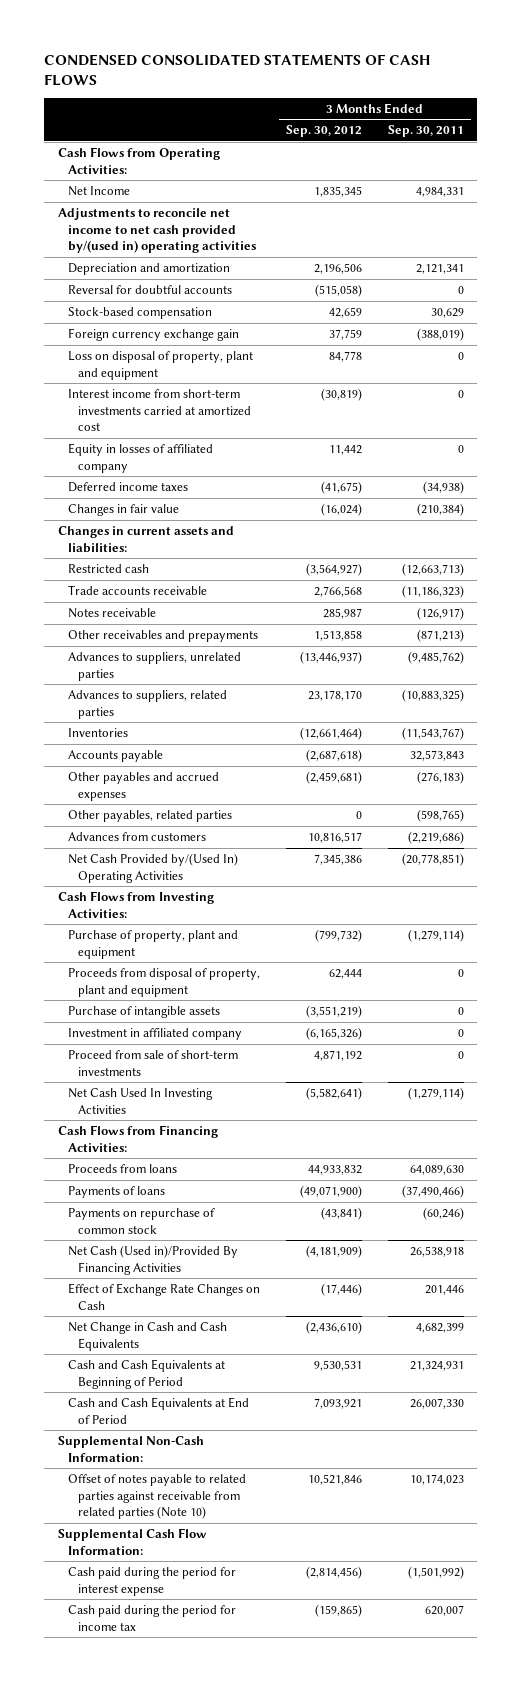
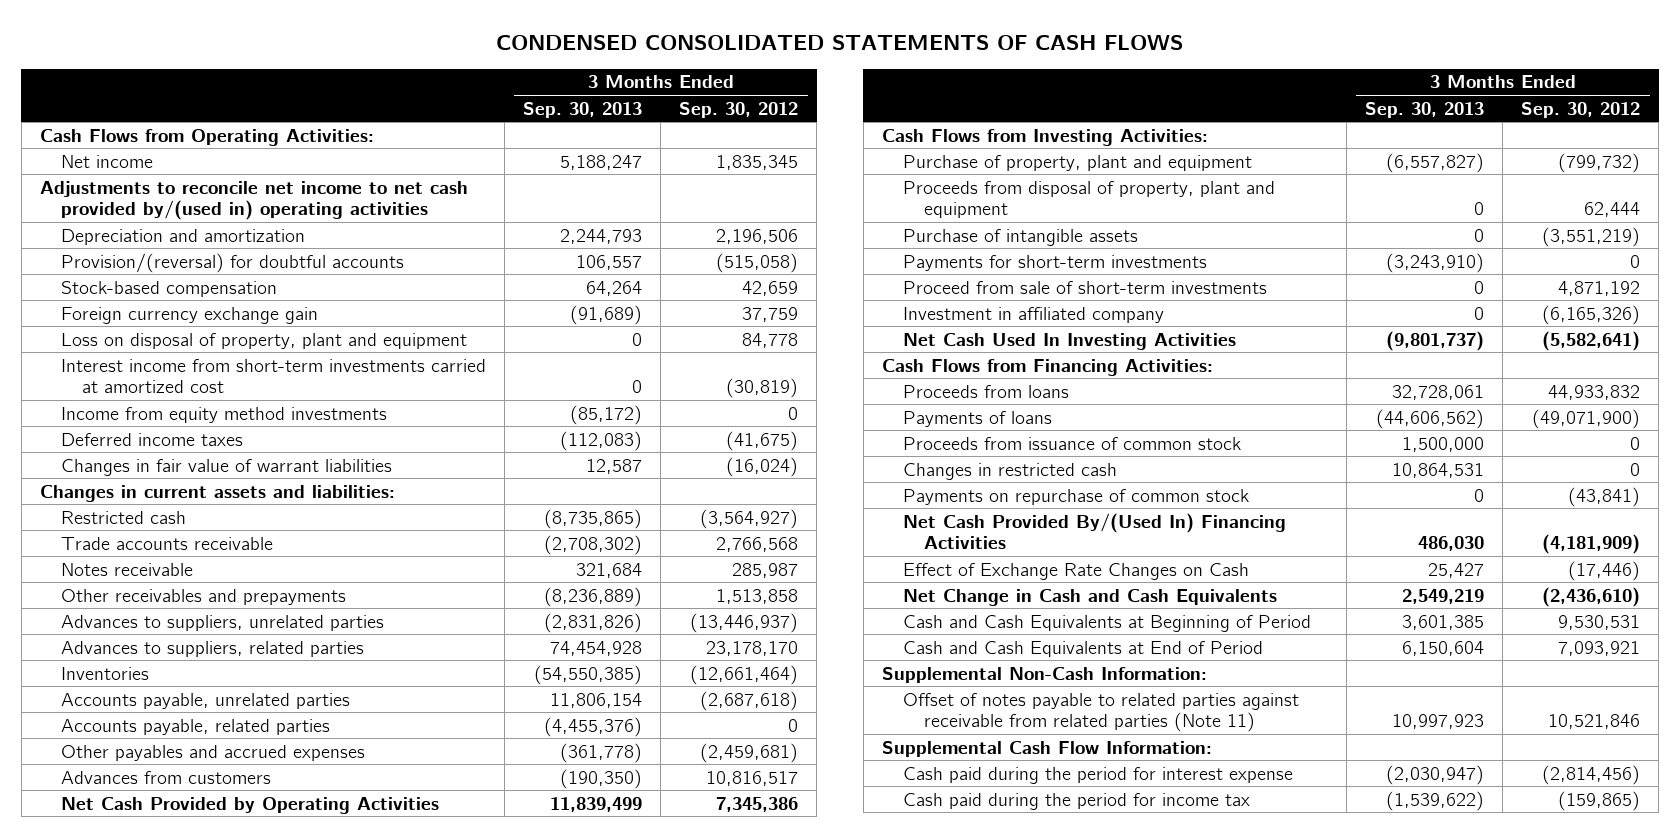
[388,125,465,138] Sep. 30, 2011 -> none
none -> [523,101,643,118] Sep. 30, 2013
[67,186,130,197] Net Income -> [61,154,154,168] Net income
[67,285,232,295] Reversal for doubtful accounts -> [61,252,405,273] Provision/(reversal) for doubtful accounts
[67,443,213,473] Equity in losses of affiliated company -> none
none -> [61,406,388,423] Income from equity method investments
[67,504,179,517] Changes in fair value -> [61,458,393,476] Changes in fair value of warrant liabilities
[67,750,163,763] Accounts payable -> [61,692,351,709] Accounts payable, unrelated parties
none -> [61,718,331,735] Accounts payable, related parties
[67,810,232,823] Other payables, related parties -> none
[67,853,238,883] Net Cash Provided by/(Used In) Operating Activities -> [61,796,440,814] Net Cash Provided by Operating Activities
none -> [903,254,1208,271] Payments for short-term investments
[67,1028,242,1041] Investment in affiliated company -> [903,306,1165,323] Investment in affiliated company
none -> [903,436,1242,450] Proceeds from issuance of common stock
none -> [903,462,1118,480] Changes in restricted cash
[67,1245,238,1275] Net Cash (Used in)/Provided By Financing Activities -> [903,512,1287,550] Net Cash Provided By/(Used In) Financing Activities
[67,1474,246,1520] Offset of notes payable to related parties against receivable from related parties (Note 10) -> [903,692,1300,733] Offset of notes payable to related parties against receivable from related parties (Note 11)

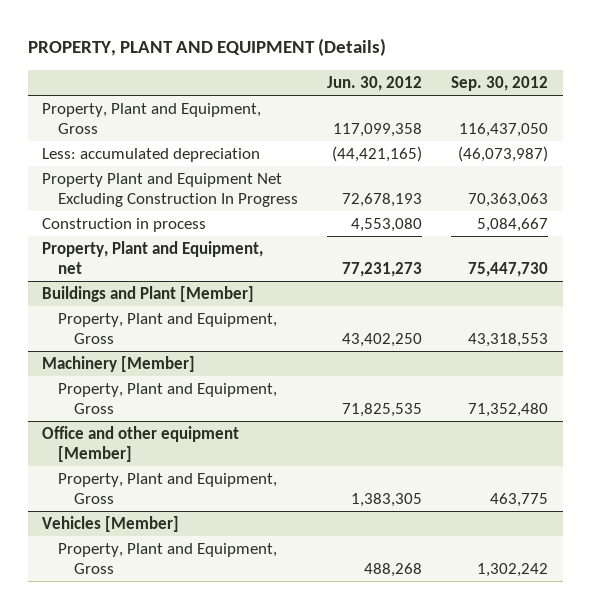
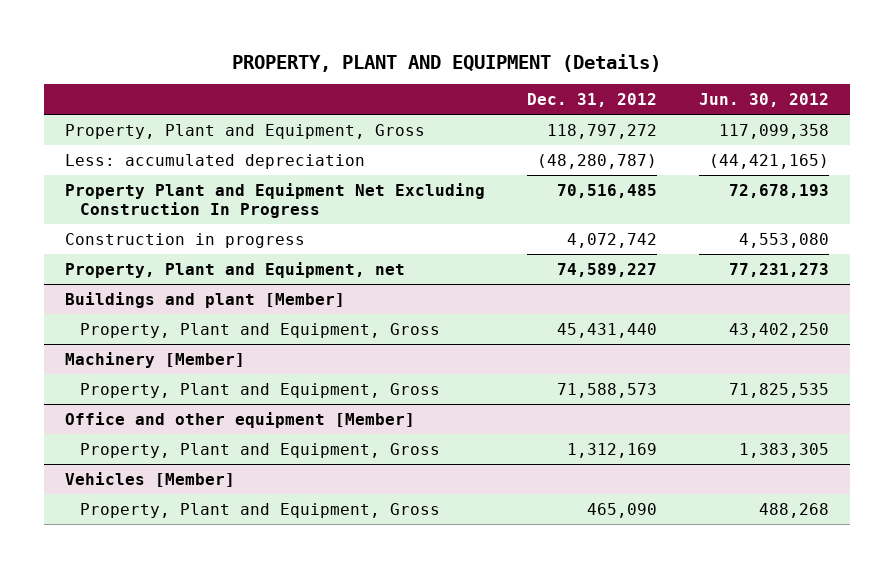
[451,76,549,92] Sep. 30, 2012 -> none
none -> [526,93,657,108] Dec. 31, 2012
[42,217,207,232] Construction in process -> [64,232,305,248] Construction in progress
[42,285,255,302] Buildings and Plant [Member] -> [64,291,345,308] Buildings and plant [Member]

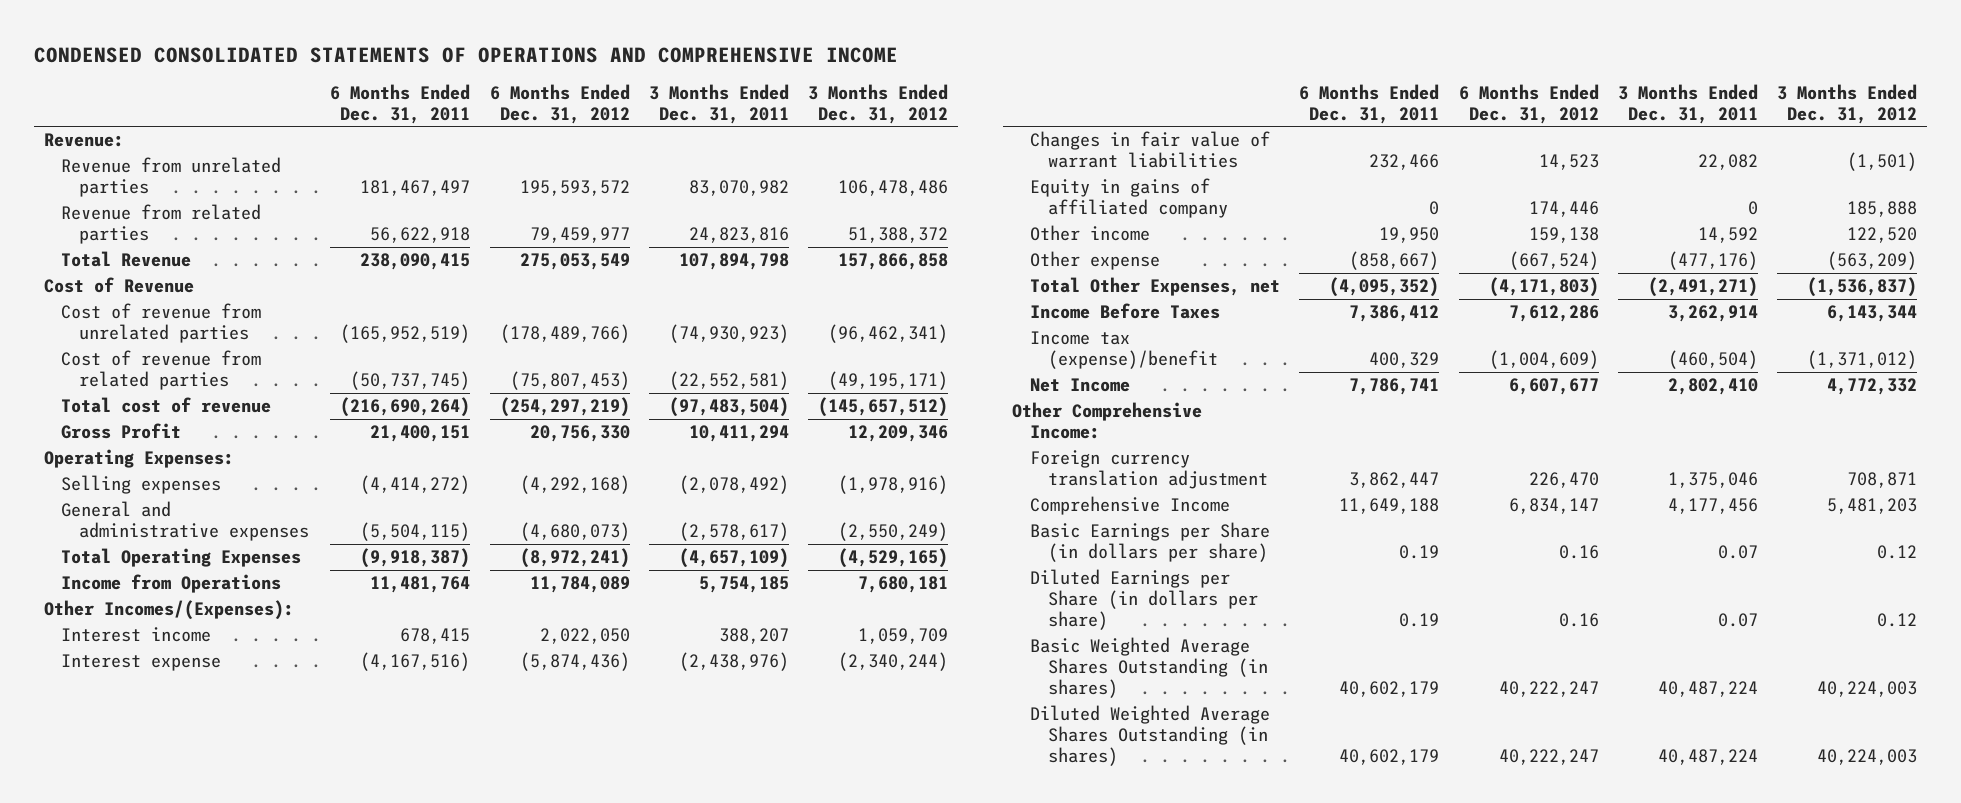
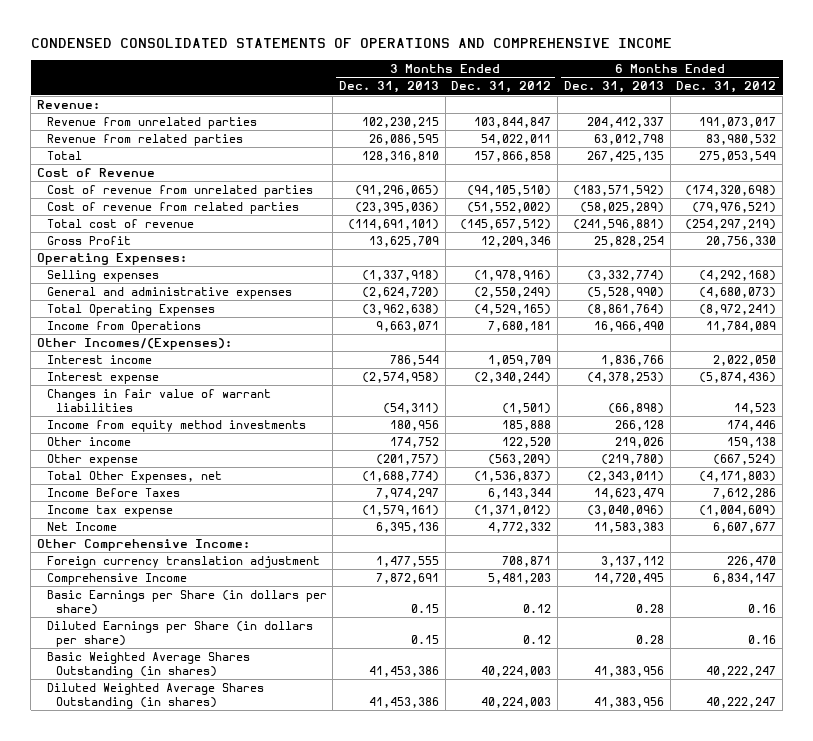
[330,83,471,124] 6 Months Ended Dec. 31, 2011 -> none
[648,83,789,124] 3 Months Ended Dec. 31, 2011 -> none
none -> [339,81,440,94] Dec. 31, 2013
none -> [563,81,664,94] Dec. 31, 2013
[519,180,630,197] 195,593,572 -> [699,117,777,129] 191,073,017
[838,180,949,197] 106,478,486 -> [474,117,552,129] 103,844,847
[529,227,630,244] 79,459,977 -> [706,134,777,146] 83,980,532
[848,227,949,244] 51,388,372 -> [481,134,552,146] 54,022,011
[61,251,192,268] Total Revenue -> [46,151,82,161] Total
[499,324,630,344] (178,489,766) -> [685,185,777,197] (174,320,698)
[828,324,949,344] (96,462,341) -> [467,185,552,197] (94,105,510)
[509,371,630,391] (75,807,453) -> [692,202,777,214] (79,976,521)
[828,371,949,391] (49,195,171) -> [467,202,552,214] (51,552,002)
[1030,178,1228,219] Equity in gains of affiliated company -> [46,420,306,433] Income from equity method investments
[1030,331,1218,370] Income tax (expense)/benefit -> [46,505,173,518] Income tax expense

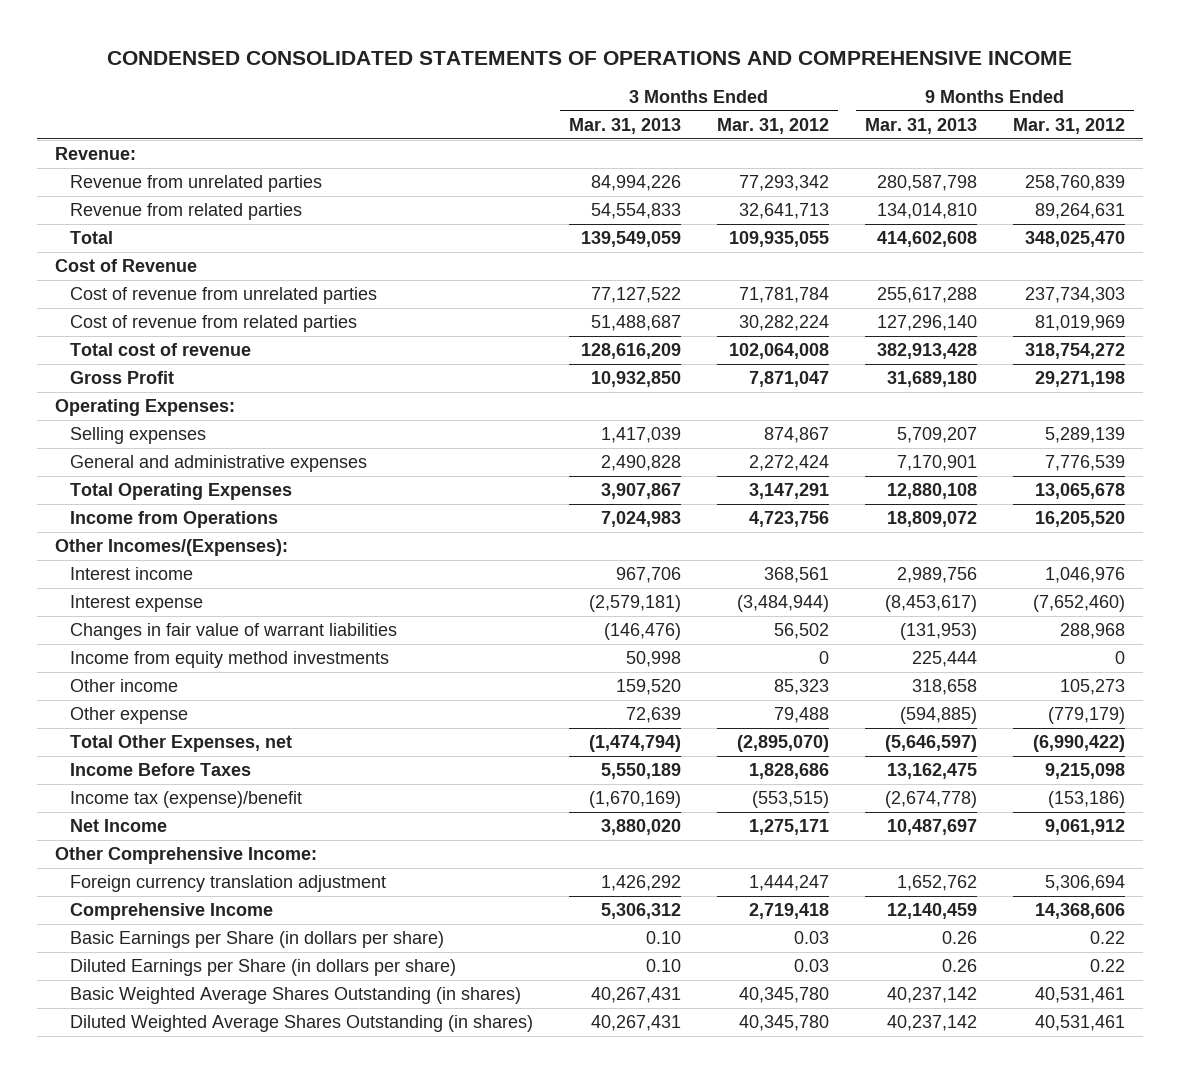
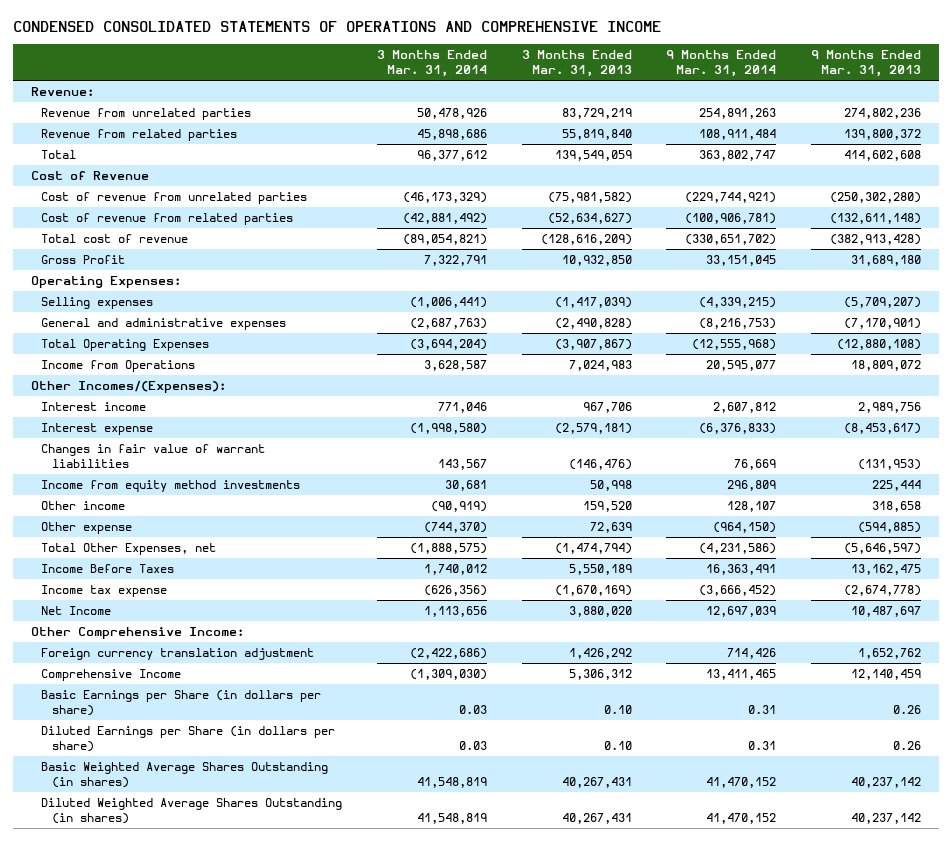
[717,118,830,135] Mar. 31, 2012 -> none
[1013,118,1126,135] Mar. 31, 2012 -> none
none -> [376,50,487,78] 3 Months Ended Mar. 31, 2014
none -> [666,50,777,78] 9 Months Ended Mar. 31, 2014
[591,175,682,192] 84,994,226 -> [561,108,632,120] 83,729,219
[877,175,978,192] 280,587,798 -> [844,108,922,120] 274,802,236
[591,203,682,220] 54,554,833 -> [561,129,632,141] 55,819,840
[877,203,978,220] 134,014,810 -> [844,129,922,141] 139,800,372
[591,287,682,304] 77,127,522 -> [547,192,632,204] (75,981,582)
[877,287,978,304] 255,617,288 -> [830,192,922,204] (250,302,280)
[591,315,682,332] 51,488,687 -> [547,213,632,225] (52,634,627)
[877,315,978,332] 127,296,140 -> [830,213,922,225] (132,611,148)
[581,343,682,360] 128,616,209 -> [540,234,632,246] (128,616,209)
[877,343,978,360] 382,913,428 -> [830,234,922,246] (382,913,428)
[601,427,682,444] 1,417,039 -> [554,297,632,309] (1,417,039)
[897,427,978,444] 5,709,207 -> [844,297,922,309] (5,709,207)
[601,455,682,472] 2,490,828 -> [554,318,632,330] (2,490,828)
[897,455,978,472] 7,170,901 -> [844,318,922,330] (7,170,901)
[601,483,682,500] 3,907,867 -> [554,339,632,351] (3,907,867)
[887,483,978,500] 12,880,108 -> [837,339,922,351] (12,880,108)
[70,791,303,809] Income tax (expense)/benefit -> [41,585,168,598] Income tax expense

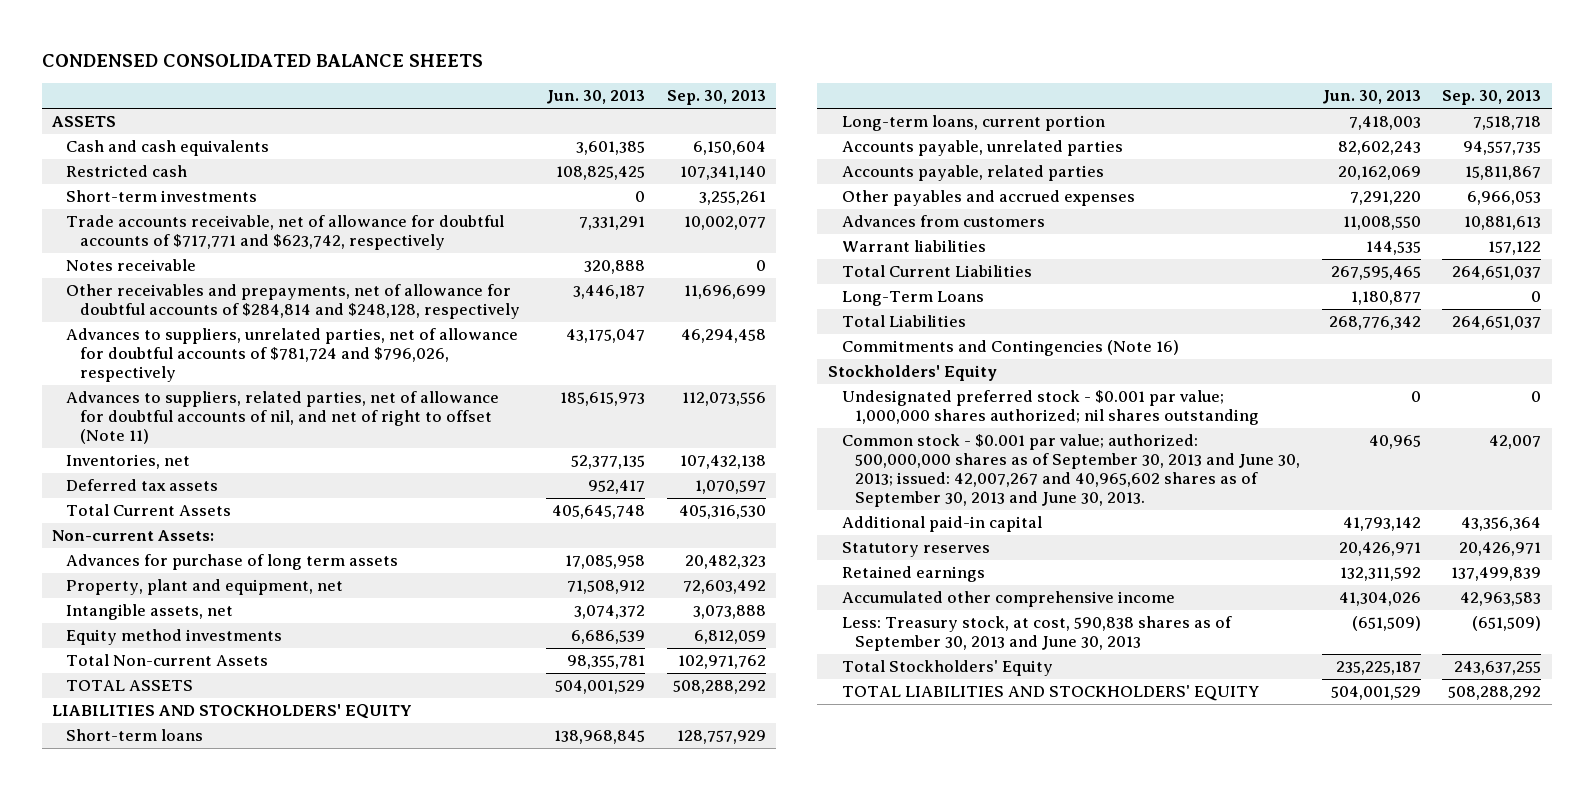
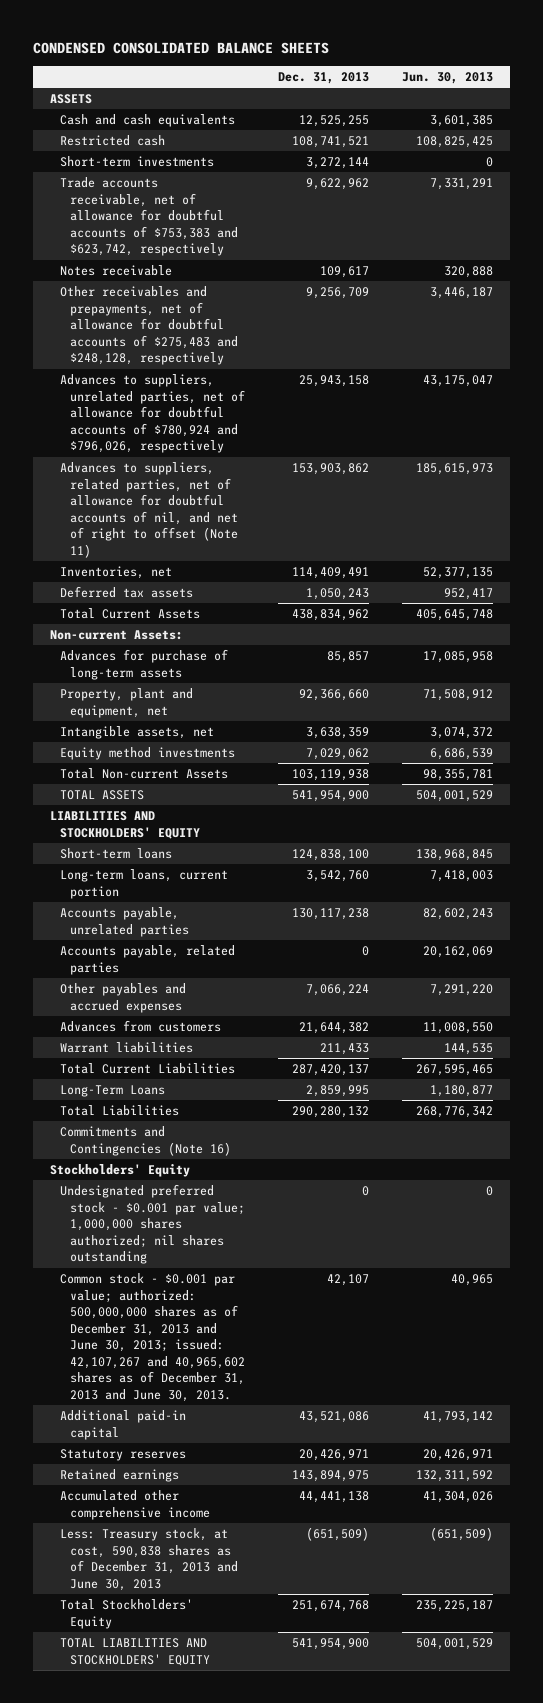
[666,90,766,106] Sep. 30, 2013 -> none
none -> [278,71,370,84] Dec. 31, 2013
[66,215,505,251] Trade accounts receivable, net of allowance for doubtful accounts of $717,771 and $623,742, respectively -> [59,177,239,257] Trade accounts receivable, net of allowance for doubtful accounts of $753,383 and $623,742, respectively
[66,284,521,320] Other receivables and prepayments, net of allowance for doubtful accounts of $284,814 and $248,128, respectively -> [59,286,239,366] Other receivables and prepayments, net of allowance for doubtful accounts of $275,483 and $248,128, respectively
[66,328,519,383] Advances to suppliers, unrelated parties, net of allowance for doubtful accounts of $781,724 and $796,026, respectively -> [59,374,246,454] Advances to suppliers, unrelated parties, net of allowance for doubtful accounts of $780,924 and $796,026, respectively
[66,554,399,571] Advances for purchase of long term assets -> [59,649,228,680] Advances for purchase of long-term assets
[841,434,1301,508] Common stock - $0.001 par value; authorized: 500,000,000 shares as of September 30, 2013 and June 30, 2013; issued: 42,007,267 and 40,965,602 shares as of September 30, 2013 and June 30, 2013. -> [59,1273,246,1402] Common stock - $0.001 par value; authorized: 500,000,000 shares as of December 31, 2013 and June 30, 2013; issued: 42,107,267 and 40,965,602 shares as of December 31, 2013 and June 30, 2013.
[841,616,1232,652] Less: Treasury stock, at cost, 590,838 shares as of September 30, 2013 and June 30, 2013 -> [59,1528,239,1591] Less: Treasury stock, at cost, 590,838 shares as of December 31, 2013 and June 30, 2013

